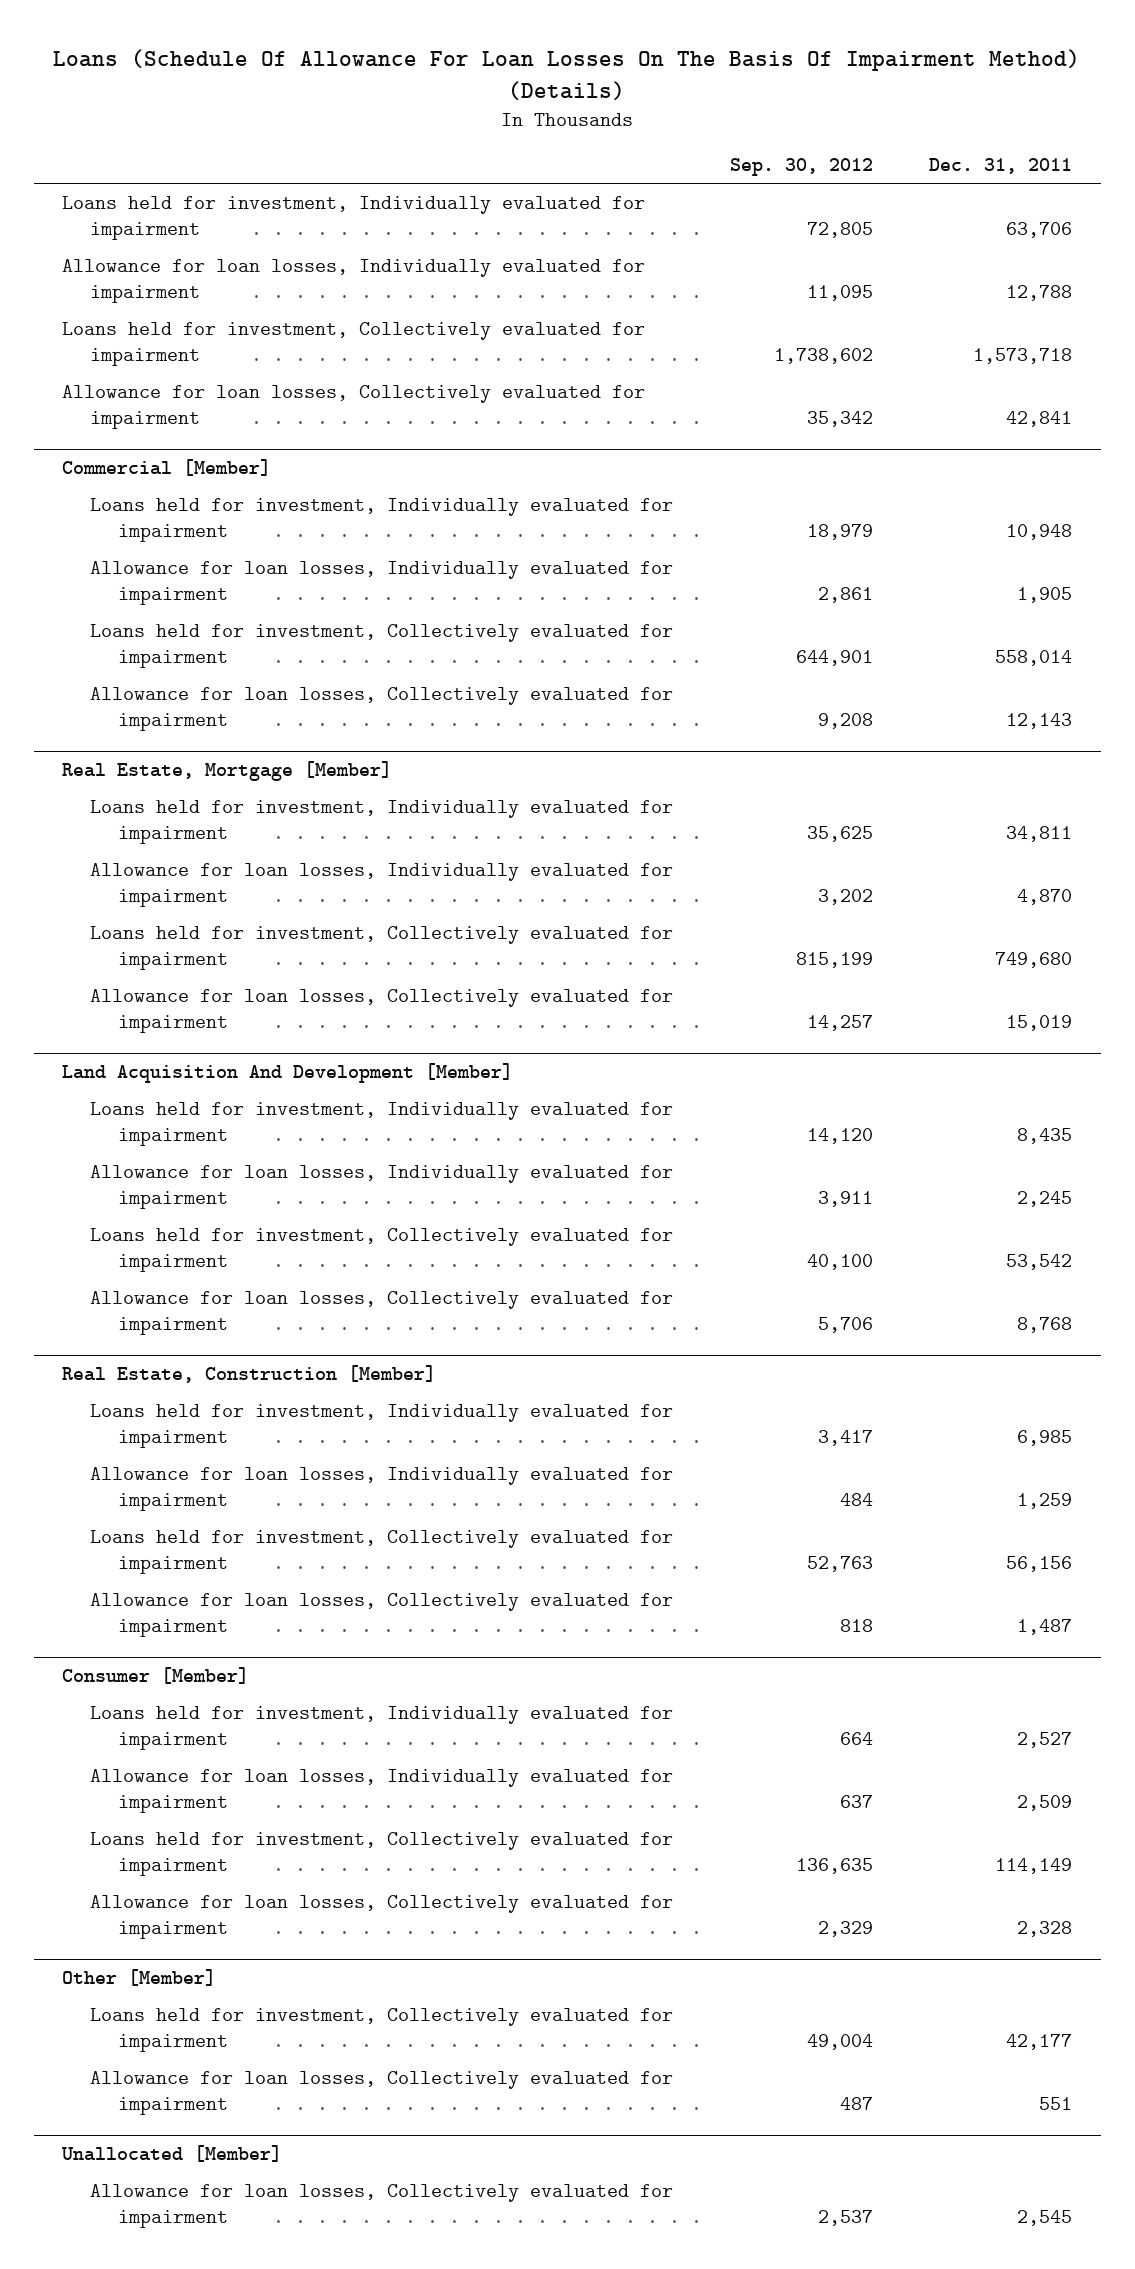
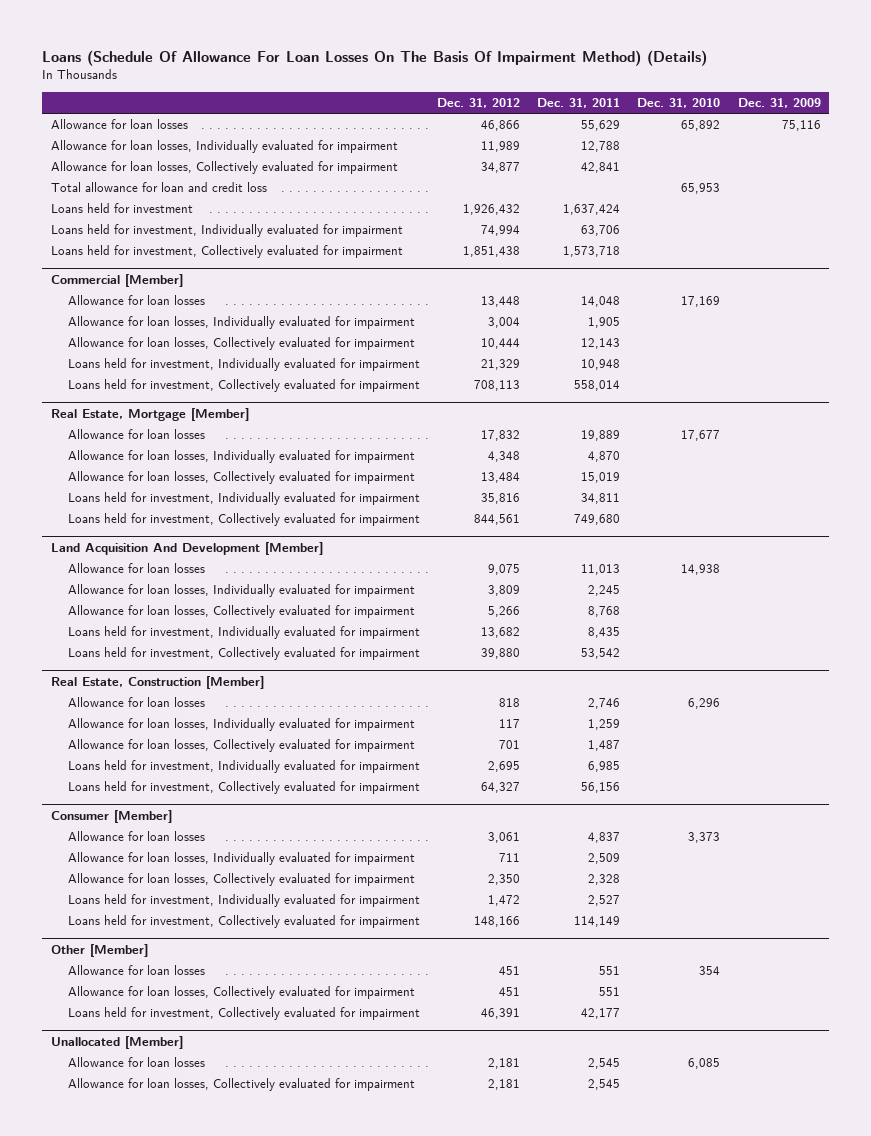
[729,158,873,177] Sep. 30, 2012 -> none
none -> [437,98,521,109] Dec. 31, 2012
none -> [637,98,721,109] Dec. 31, 2010
none -> [737,98,821,109] Dec. 31, 2009
none -> [50,119,188,130] Allowance for loan losses
none -> [50,182,267,193] Total allowance for loan and credit loss
none -> [50,203,193,214] Loans held for investment
[62,195,646,240] Loans held for investment, Individually evaluated for impairment -> [50,224,403,238] Loans held for investment, Individually evaluated for impairment
[62,321,646,366] Loans held for investment, Collectively evaluated for impairment -> [50,245,403,259] Loans held for investment, Collectively evaluated for impairment
none -> [67,295,205,306] Allowance for loan losses
[90,497,674,542] Loans held for investment, Individually evaluated for impairment -> [67,358,420,372] Loans held for investment, Individually evaluated for impairment
[90,623,674,668] Loans held for investment, Collectively evaluated for impairment -> [67,379,420,393] Loans held for investment, Collectively evaluated for impairment
none -> [67,429,205,440] Allowance for loan losses
[90,799,674,844] Loans held for investment, Individually evaluated for impairment -> [67,492,420,506] Loans held for investment, Individually evaluated for impairment
[90,925,674,970] Loans held for investment, Collectively evaluated for impairment -> [67,513,420,527] Loans held for investment, Collectively evaluated for impairment
none -> [67,563,205,574] Allowance for loan losses
[90,1101,674,1146] Loans held for investment, Individually evaluated for impairment -> [67,626,420,640] Loans held for investment, Individually evaluated for impairment
[90,1227,674,1272] Loans held for investment, Collectively evaluated for impairment -> [67,647,420,661] Loans held for investment, Collectively evaluated for impairment
none -> [67,697,205,708] Allowance for loan losses
[90,1403,674,1448] Loans held for investment, Individually evaluated for impairment -> [67,760,420,774] Loans held for investment, Individually evaluated for impairment
[90,1529,674,1574] Loans held for investment, Collectively evaluated for impairment -> [67,781,420,795] Loans held for investment, Collectively evaluated for impairment
none -> [67,831,205,842] Allowance for loan losses
[90,1705,674,1750] Loans held for investment, Individually evaluated for impairment -> [67,894,420,908] Loans held for investment, Individually evaluated for impairment
[90,1831,674,1876] Loans held for investment, Collectively evaluated for impairment -> [67,915,420,929] Loans held for investment, Collectively evaluated for impairment
none -> [67,965,205,976] Allowance for loan losses
[90,2007,674,2052] Loans held for investment, Collectively evaluated for impairment -> [67,1007,420,1021] Loans held for investment, Collectively evaluated for impairment
none -> [67,1057,205,1068] Allowance for loan losses

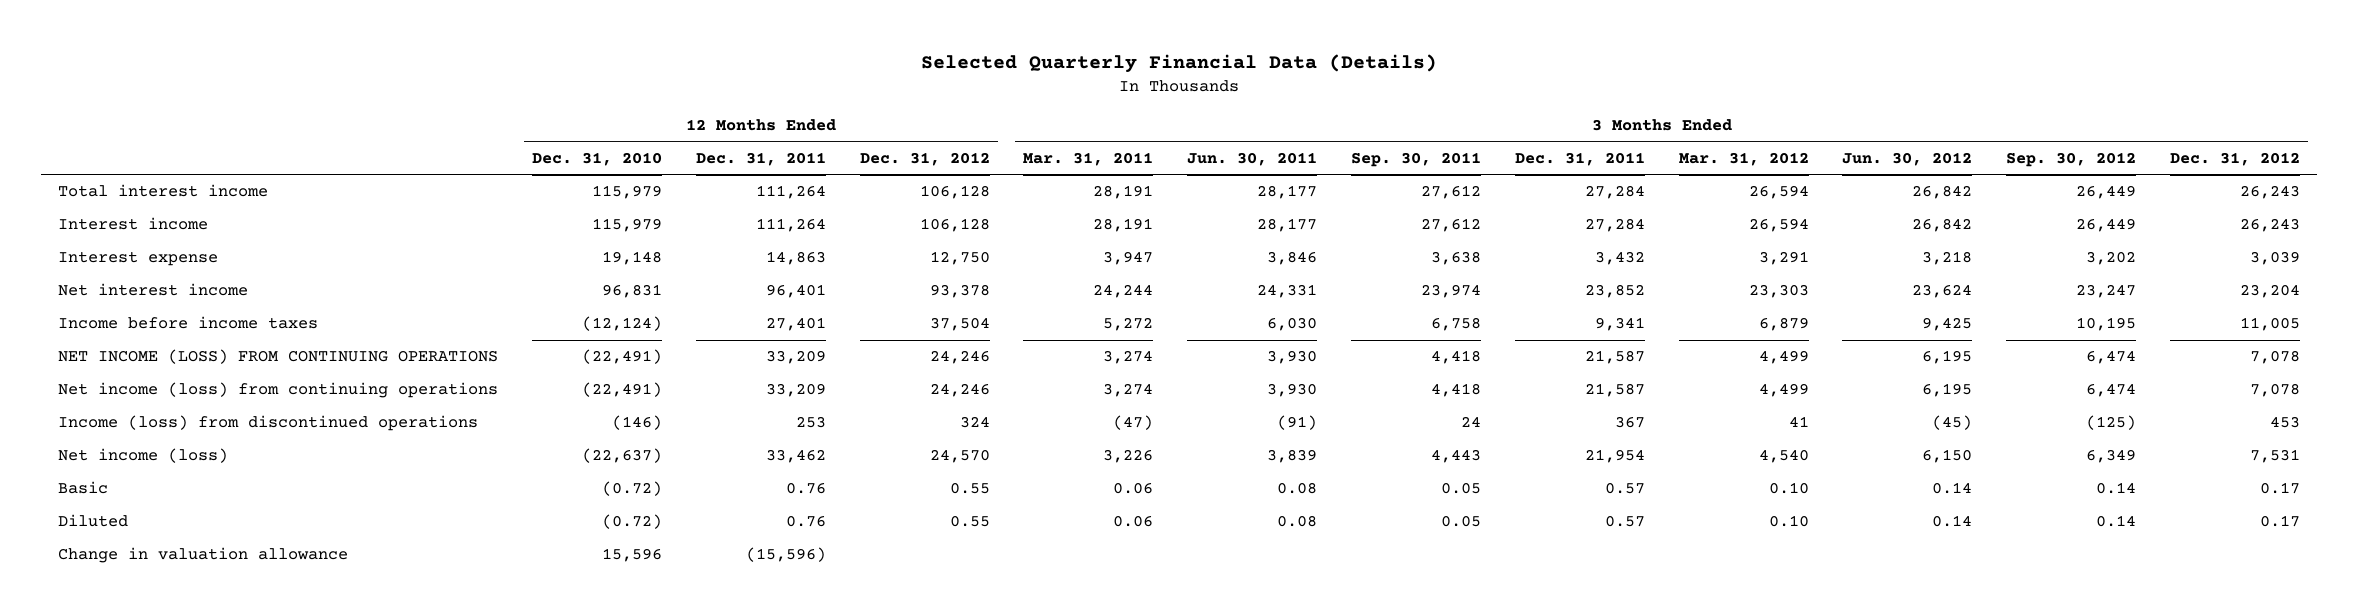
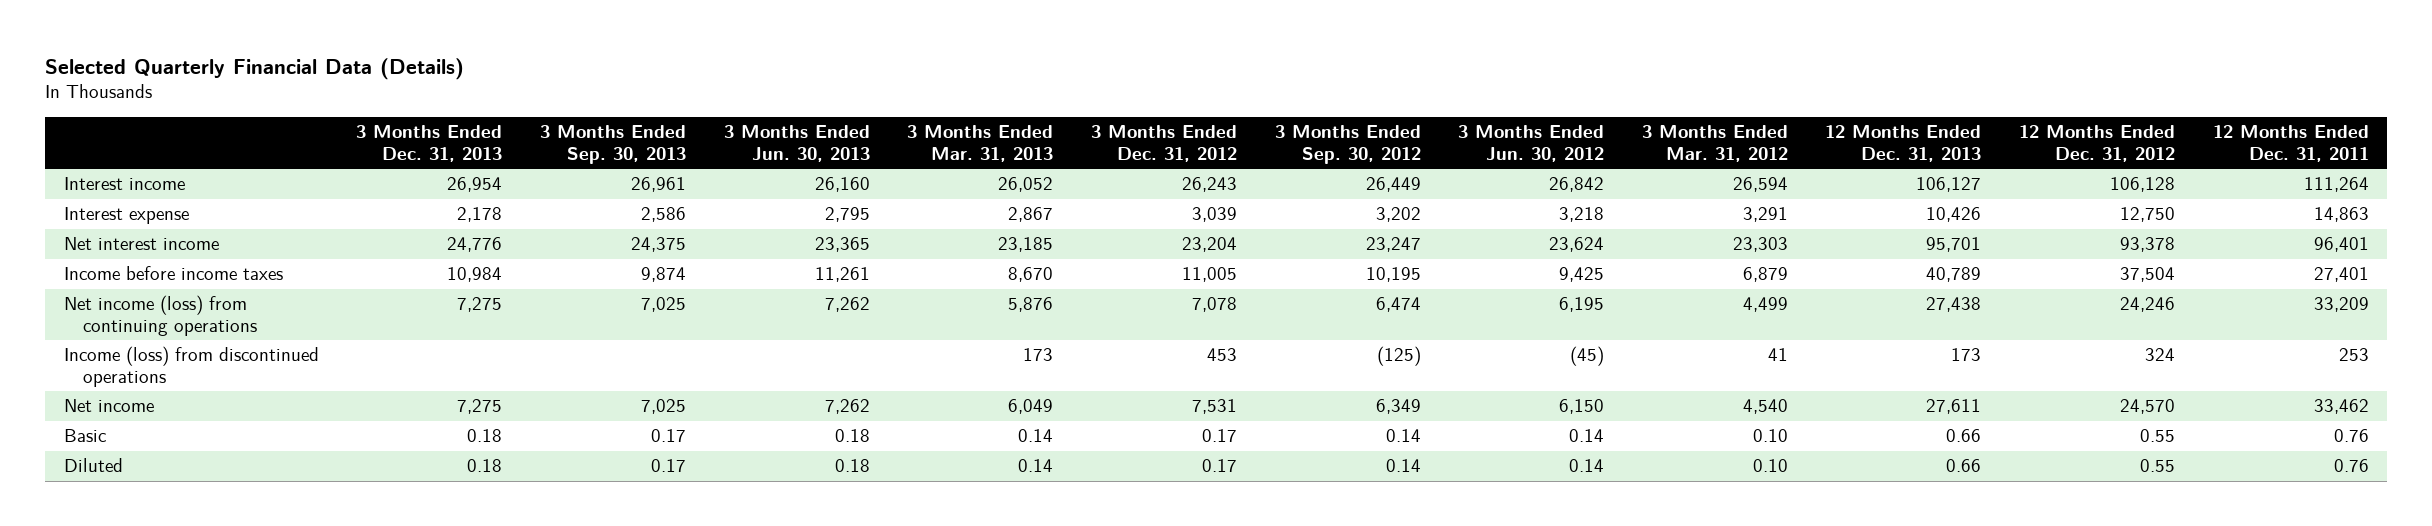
[532,151,663,166] Dec. 31, 2010 -> none
[1023,151,1154,166] Mar. 31, 2011 -> none
[1187,151,1318,166] Jun. 30, 2011 -> none
[1351,151,1482,167] Sep. 30, 2011 -> none
[1514,151,1645,166] Dec. 31, 2011 -> none
none -> [356,125,503,162] 3 Months Ended Dec. 31, 2013
none -> [540,125,687,164] 3 Months Ended Sep. 30, 2013
none -> [723,125,870,162] 3 Months Ended Jun. 30, 2013
none -> [907,125,1054,162] 3 Months Ended Mar. 31, 2013
none -> [1825,125,1982,162] 12 Months Ended Dec. 31, 2013
[58,184,269,198] Total interest income -> none
[58,349,499,365] NET INCOME (LOSS) FROM CONTINUING OPERATIONS -> none
[58,448,229,464] Net income (loss) -> [63,399,154,413] Net income
[58,547,349,564] Change in valuation allowance -> none

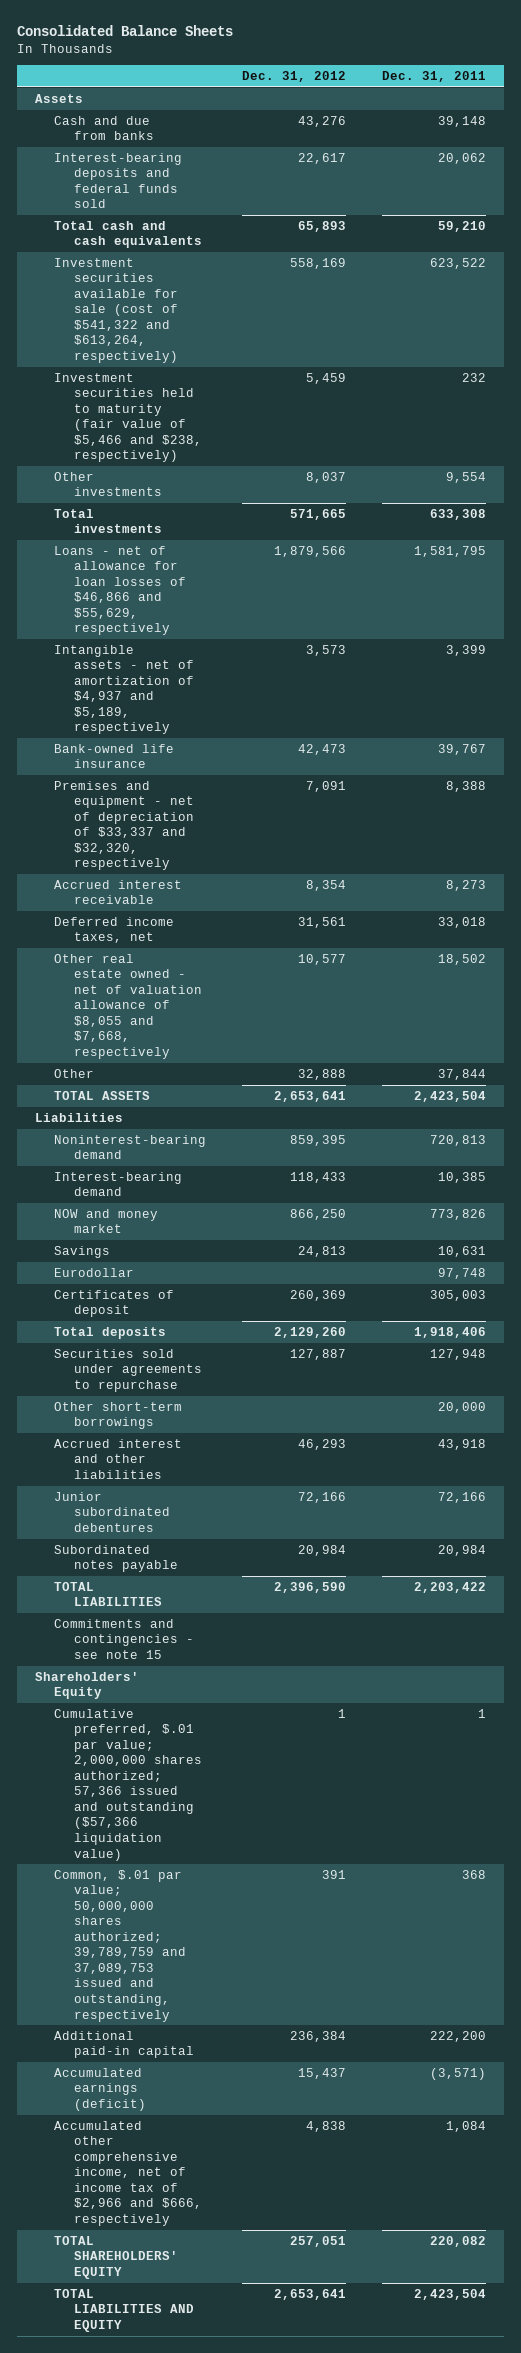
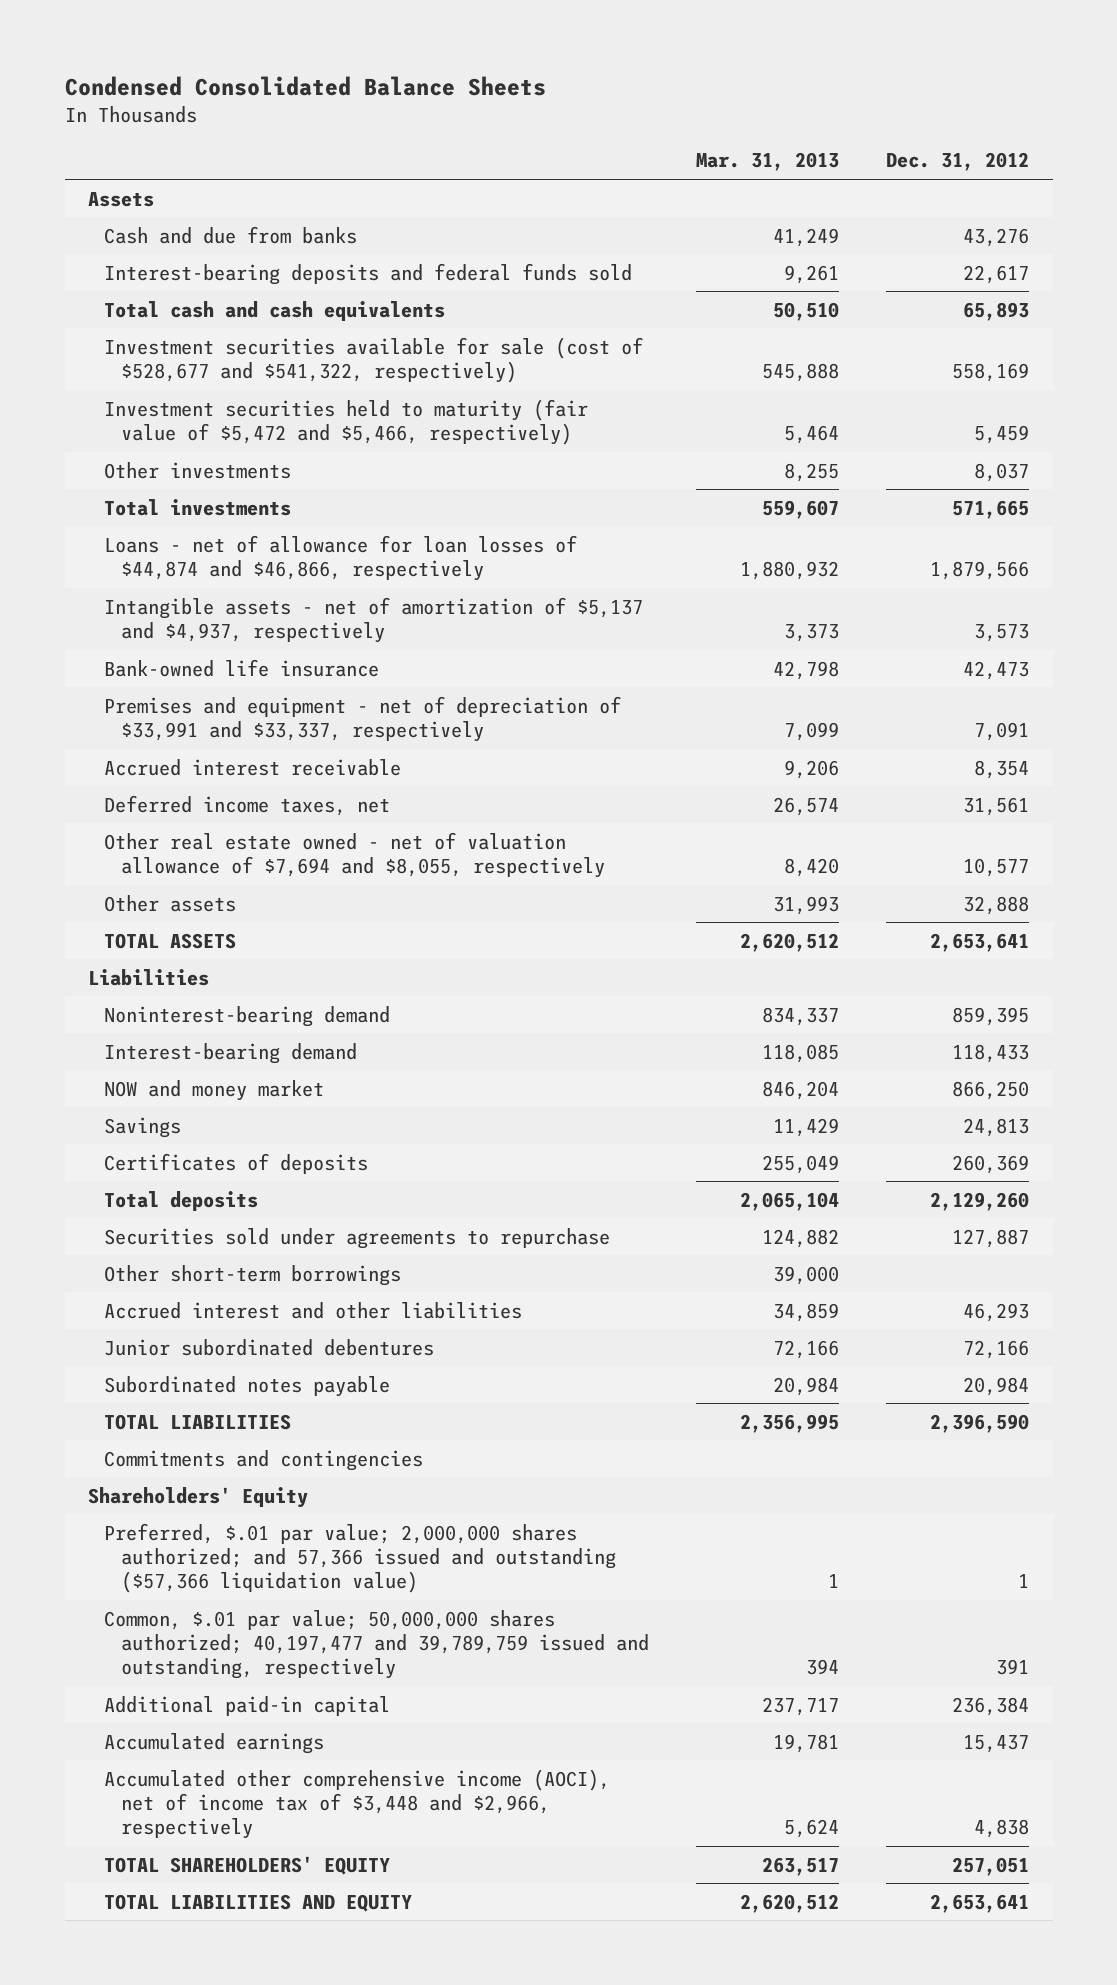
[17,25,234,37] Consolidated Balance Sheets -> [64,76,546,97] Condensed Consolidated Balance Sheets
[381,70,486,82] Dec. 31, 2011 -> none
none -> [696,152,840,172] Mar. 31, 2013
[54,257,178,363] Investment securities available for sale (cost of $541,322 and $613,264, respectively) -> [104,336,644,383] Investment securities available for sale (cost of $528,677 and $541,322, respectively)
[54,372,202,463] Investment securities held to maturity (fair value of $5,466 and $238, respectively) -> [104,398,589,445] Investment securities held to maturity (fair value of $5,472 and $5,466, respectively)
[54,545,186,636] Loans - net of allowance for loan losses of $46,866 and $55,629, respectively -> [104,534,578,581] Loans - net of allowance for loan losses of $44,874 and $46,866, respectively
[54,644,194,735] Intangible assets - net of amortization of $4,937 and $5,189, respectively -> [104,596,644,643] Intangible assets - net of amortization of $5,137 and $4,937, respectively
[54,780,194,871] Premises and equipment - net of depreciation of $33,337 and $32,320, respectively -> [104,695,622,742] Premises and equipment - net of depreciation of $33,991 and $33,337, respectively
[54,953,202,1059] Other real estate owned - net of valuation allowance of $8,055 and $7,668, respectively -> [104,831,605,878] Other real estate owned - net of valuation allowance of $7,694 and $8,055, respectively
[54,1068,95,1078] Other -> [104,894,237,912] Other assets
[54,1267,135,1277] Eurodollar -> none
[54,1289,175,1318] Certificates of deposit -> [104,1152,369,1174] Certificates of deposits
[54,1618,194,1659] Commitments and contingencies - see note 15 -> [104,1449,424,1471] Commitments and contingencies
[54,1708,202,1861] Cumulative preferred, $.01 par value; 2,000,000 shares authorized; 57,366 issued and outstanding ($57,366 liquidation value) -> [104,1522,616,1594] Preferred, $.01 par value; 2,000,000 shares authorized; and 57,366 issued and outstanding ($57,366 liquidation value)
[54,1869,186,2022] Common, $.01 par value; 50,000,000 shares authorized; 39,789,759 and 37,089,753 issued and outstanding, respectively -> [104,1609,649,1680] Common, $.01 par value; 50,000,000 shares authorized; 40,197,477 and 39,789,759 issued and outstanding, respectively
[54,2067,146,2111] Accumulated earnings (deficit) -> [104,1732,325,1754] Accumulated earnings
[54,2120,202,2226] Accumulated other comprehensive income, net of income tax of $2,966 and $666, respectively -> [104,1768,611,1840] Accumulated other comprehensive income (AOCI), net of income tax of $3,448 and $2,966, respectively

